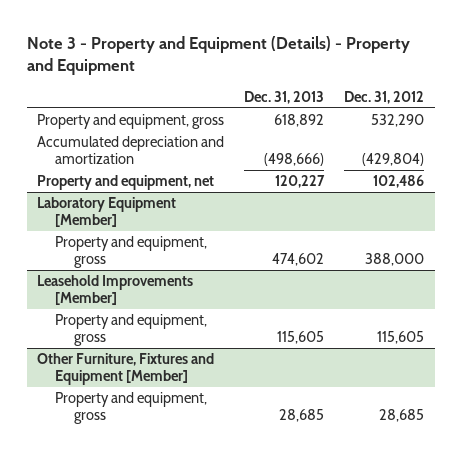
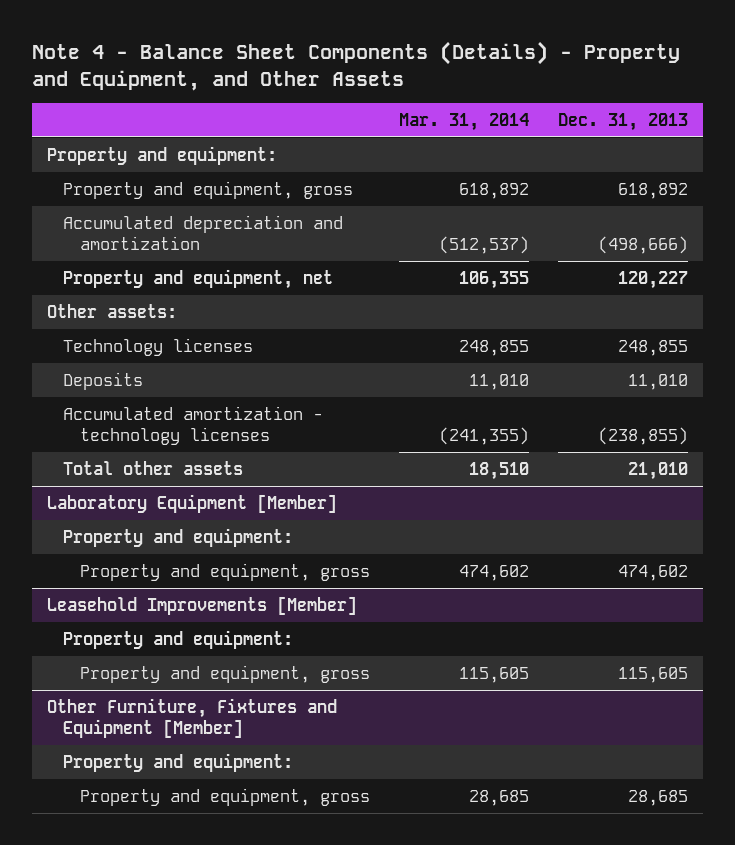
[26,35,410,76] Note 3 - Property and Equipment (Details) - Property and Equipment -> [32,40,681,91] Note 4 - Balance Sheet Components (Details) - Property and Equipment, and Other Assets
[344,90,425,104] Dec. 31, 2012 -> none
none -> [398,112,529,131] Mar. 31, 2014
none -> [46,145,277,165] Property and equipment:
none -> [46,303,177,318] Other assets:
none -> [63,337,254,356] Technology licenses
none -> [63,371,144,390] Deposits
none -> [63,405,324,446] Accumulated amortization - technology licenses
none -> [63,460,244,475] Total other assets
none -> [63,527,294,547] Property and equipment:
none -> [63,629,294,649] Property and equipment:
none -> [63,752,294,772] Property and equipment:

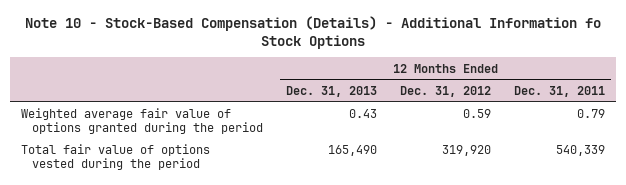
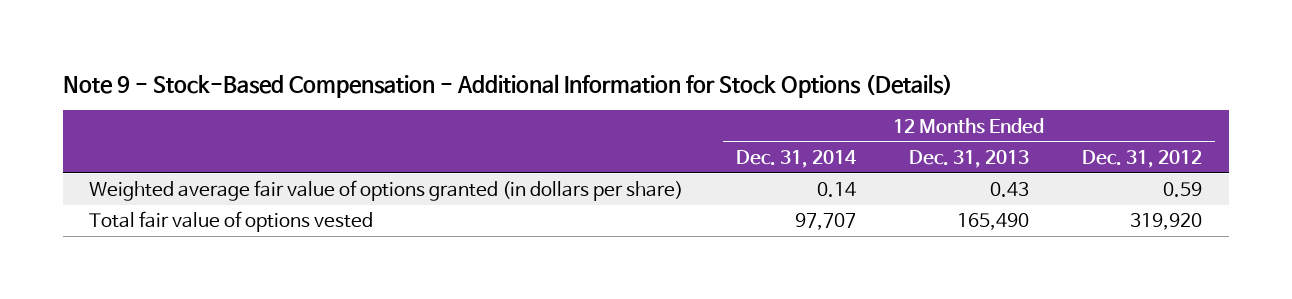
[25,15,602,49] Note 10 - Stock-Based Compensation (Details) - Additional Information fo Stock Options -> [62,73,953,98] Note 9 - Stock-Based Compensation - Additional Information for Stock Options (Details)
[513,85,605,97] Dec. 31, 2011 -> none
none -> [736,149,858,168] Dec. 31, 2014
[21,108,264,135] Weighted average fair value of options granted during the period -> [89,180,684,202] Weighted average fair value of options granted (in dollars per share)
[21,144,211,171] Total fair value of options vested during the period -> [89,211,374,233] Total fair value of options vested

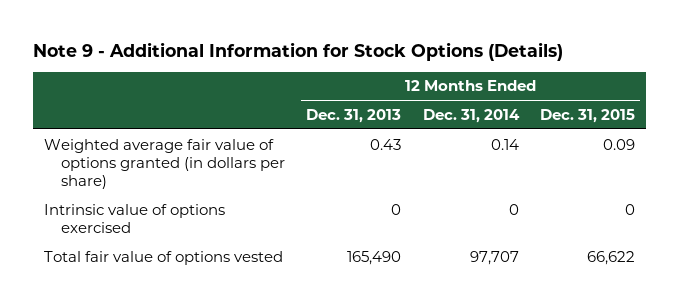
[62,73,953,98] Note 9 - Stock-Based Compensation - Additional Information for Stock Options (Details) -> [32,41,563,61] Note 9 - Additional Information for Stock Options (Details)
[1082,149,1203,168] Dec. 31, 2012 -> none
none -> [539,108,635,123] Dec. 31, 2015
none -> [43,203,225,233] Intrinsic value of options exercised

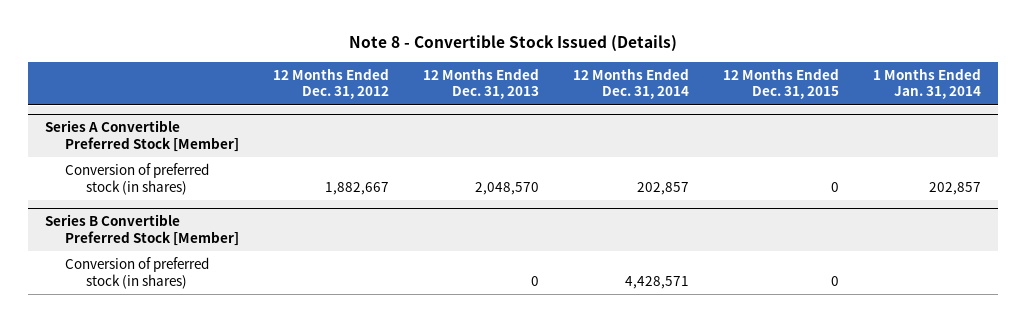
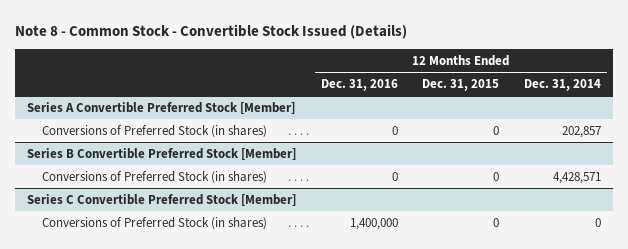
[348,35,677,53] Note 8 - Convertible Stock Issued (Details) -> [15,23,408,39] Note 8 - Common Stock - Convertible Stock Issued (Details)
[273,67,390,100] 12 Months Ended Dec. 31, 2012 -> none
[423,67,540,100] 12 Months Ended Dec. 31, 2013 -> none
[873,67,982,100] 1 Months Ended Jan. 31, 2014 -> none
none -> [320,79,398,92] Dec. 31, 2016
[65,163,210,195] Conversion of preferred stock (in shares) -> [41,124,267,137] Conversions of Preferred Stock (in shares)
[65,257,210,289] Conversion of preferred stock (in shares) -> [41,170,267,183] Conversions of Preferred Stock (in shares)
none -> [27,193,297,206] Series C Convertible Preferred Stock [Member]
none -> [41,216,267,229] Conversions of Preferred Stock (in shares)

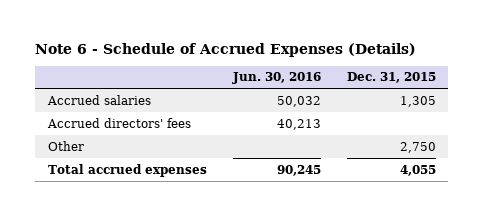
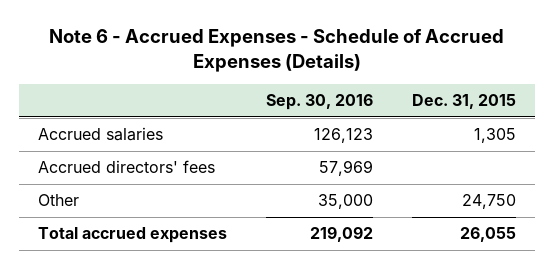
[35,42,417,57] Note 6 - Schedule of Accrued Expenses (Details) -> [49,29,505,73] Note 6 - Accrued Expenses - Schedule of Accrued Expenses (Details)
[231,72,321,85] Jun. 30, 2016 -> none
none -> [266,94,374,111] Sep. 30, 2016
[399,141,436,153] 2,750 -> [461,194,516,210] 24,750
[399,164,436,176] 4,055 -> [459,227,516,243] 26,055

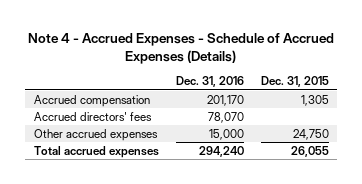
[49,29,505,73] Note 6 - Accrued Expenses - Schedule of Accrued Expenses (Details) -> [28,32,335,64] Note 4 - Accrued Expenses - Schedule of Accrued Expenses (Details)
[266,94,374,111] Sep. 30, 2016 -> none
none -> [175,76,244,88] Dec. 31, 2016
[38,127,164,142] Accrued salaries -> [33,94,150,107] Accrued compensation
[38,194,80,207] Other -> [33,128,158,141] Other accrued expenses

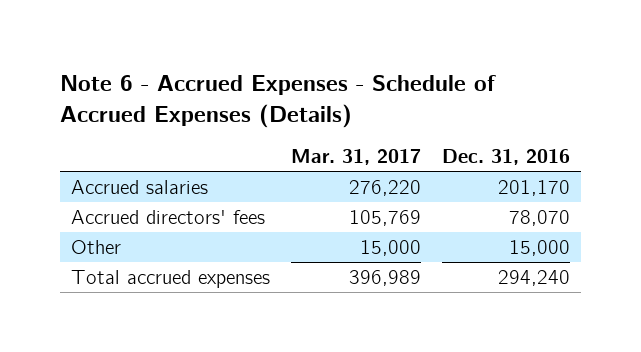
[28,32,335,64] Note 4 - Accrued Expenses - Schedule of Accrued Expenses (Details) -> [60,75,497,128] Note 6 - Accrued Expenses - Schedule of Accrued Expenses (Details)
[260,76,329,88] Dec. 31, 2015 -> none
none -> [290,149,421,166] Mar. 31, 2017
[33,94,150,107] Accrued compensation -> [70,179,208,194] Accrued salaries
[33,128,158,141] Other accrued expenses -> [70,239,121,254] Other

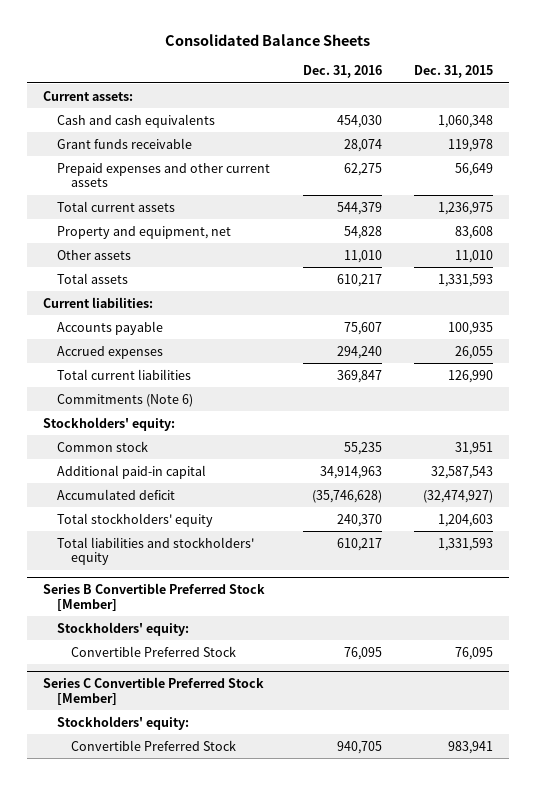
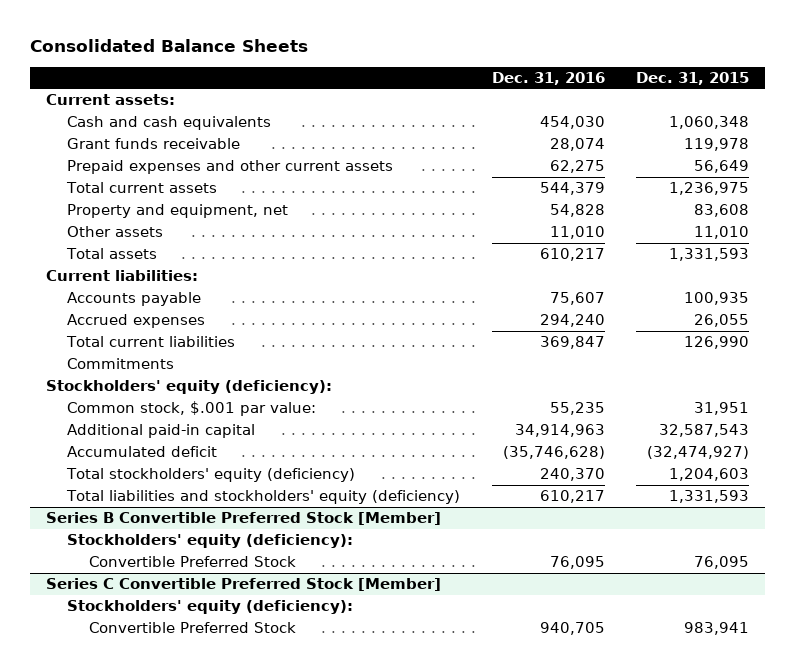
[56,393,193,407] Commitments (Note 6) -> [67,358,175,370] Commitments
[42,416,175,431] Stockholders' equity: -> [45,380,332,395] Stockholders' equity (deficiency):
[56,440,148,452] Common stock -> [67,401,317,417] Common stock, $.001 par value:
[56,512,213,527] Total stockholders' equity -> [66,468,356,483] Total stockholders' equity (deficiency)
[56,536,254,566] Total liabilities and stockholders' equity -> [66,490,461,505] Total liabilities and stockholders' equity (deficiency)
[56,621,189,636] Stockholders' equity: -> [67,534,354,549] Stockholders' equity (deficiency):
[56,715,189,730] Stockholders' equity: -> [67,600,354,615] Stockholders' equity (deficiency):

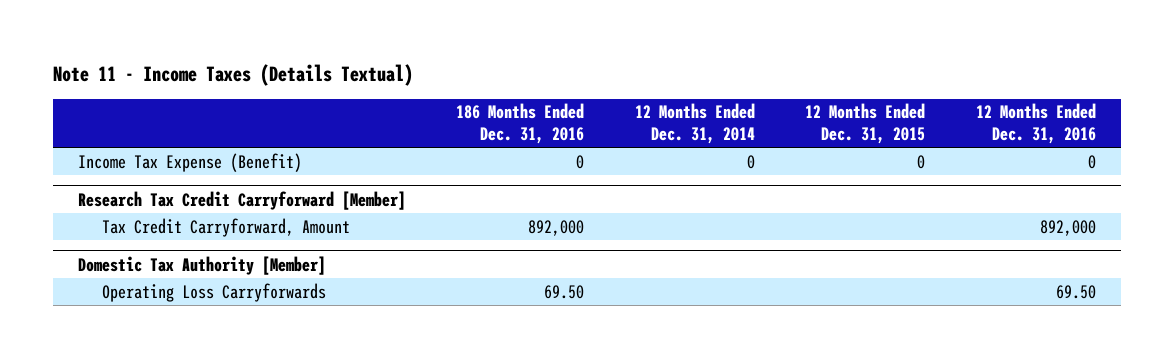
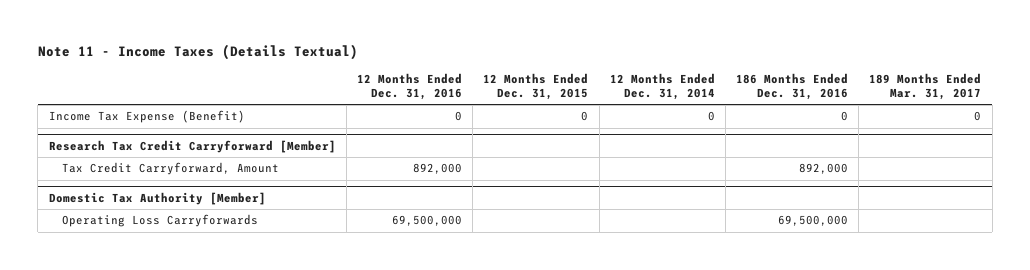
none -> [869,73,982,100] 189 Months Ended Mar. 31, 2017
[544,284,585,299] 69.50 -> [778,215,849,227] 69,500,000
[1055,284,1096,299] 69.50 -> [391,215,462,227] 69,500,000

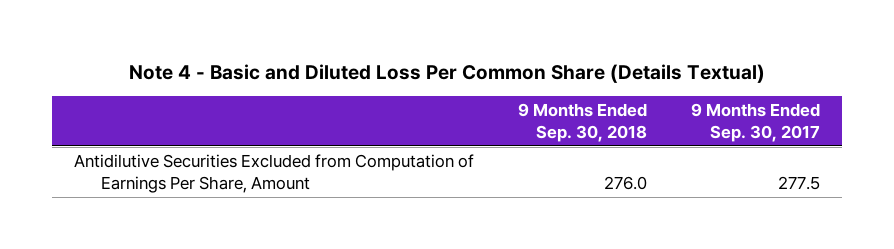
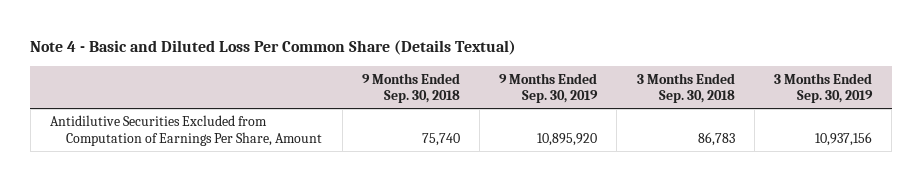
[690,103,820,142] 9 Months Ended Sep. 30, 2017 -> none
none -> [499,72,599,104] 9 Months Ended Sep. 30, 2019
none -> [636,72,735,104] 3 Months Ended Sep. 30, 2018
none -> [774,72,874,104] 3 Months Ended Sep. 30, 2019
[603,175,647,190] 276.0 -> [421,133,460,147] 75,740

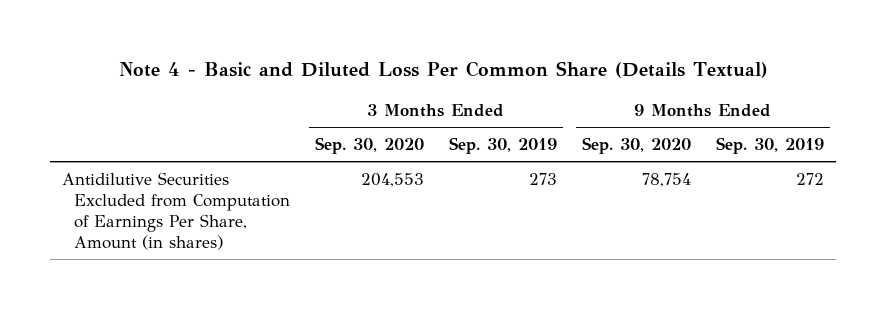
[361,72,460,104] 9 Months Ended Sep. 30, 2018 -> none
[636,72,735,104] 3 Months Ended Sep. 30, 2018 -> none
none -> [315,137,425,155] Sep. 30, 2020
none -> [581,137,691,155] Sep. 30, 2020
[49,115,323,147] Antidilutive Securities Excluded from Computation of Earnings Per Share, Amount -> [62,171,291,250] Antidilutive Securities Excluded from Computation of Earnings Per Share, Amount (in shares)
[537,133,598,147] 10,895,920 -> [795,172,824,185] 272
[815,132,873,147] 10,937,156 -> [528,172,557,185] 273

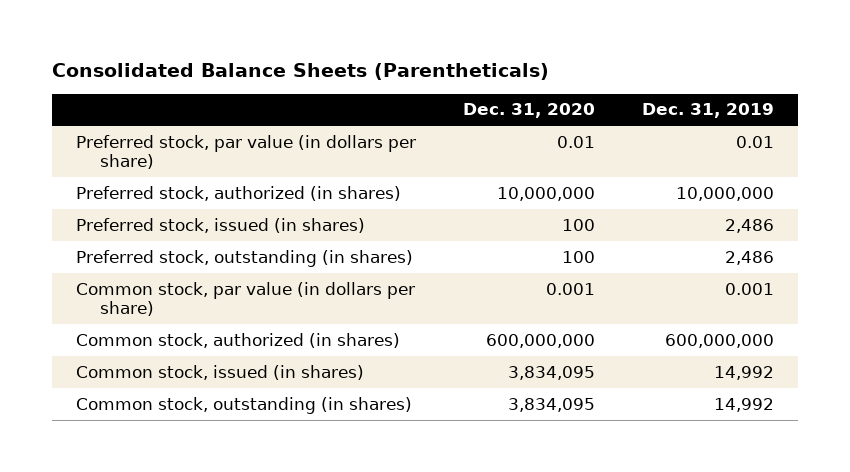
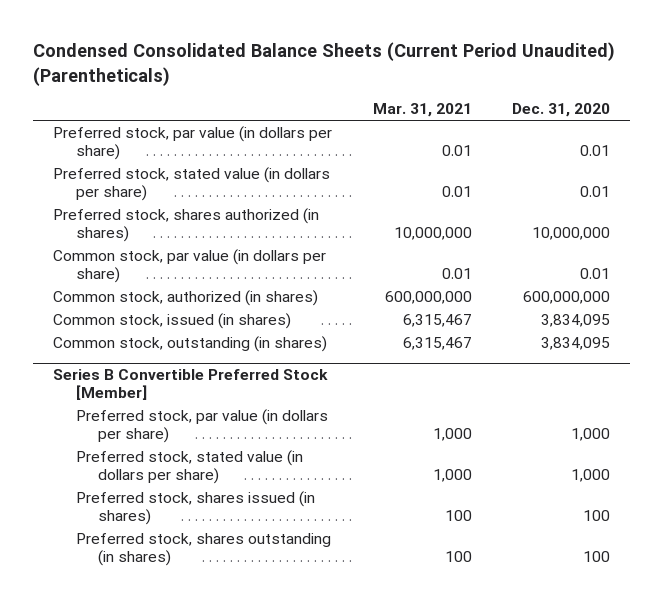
[51,63,549,81] Consolidated Balance Sheets (Parentheticals) -> [33,42,616,86] Condensed Consolidated Balance Sheets (Current Period Unaudited) (Parentheticals)
[642,103,775,119] Dec. 31, 2019 -> none
none -> [372,103,472,118] Mar. 31, 2021
[75,217,365,233] Preferred stock, issued (in shares) -> none
[75,249,413,267] Preferred stock, outstanding (in shares) -> none
none -> [53,166,331,202] Preferred stock, stated value (in dollars per share)
[75,185,401,201] Preferred stock, authorized (in shares) -> [53,207,320,243] Preferred stock, shares authorized (in shares)
[546,282,596,295] 0.001 -> [579,268,610,280] 0.01
none -> [53,369,329,401] Series B Convertible Preferred Stock [Member]
none -> [75,408,328,444] Preferred stock, par value (in dollars per share)
none -> [75,449,303,485] Preferred stock, stated value (in dollars per share)
none -> [75,490,315,526] Preferred stock, shares issued (in shares)
none -> [75,532,331,567] Preferred stock, shares outstanding (in shares)

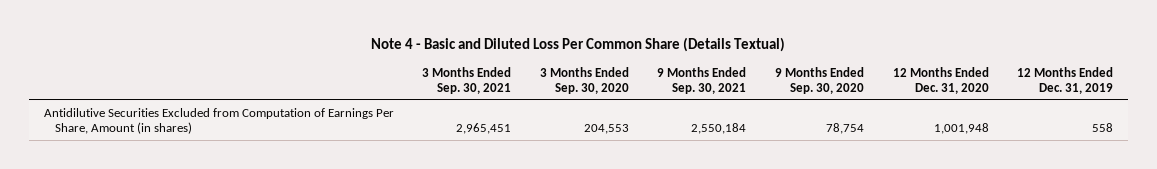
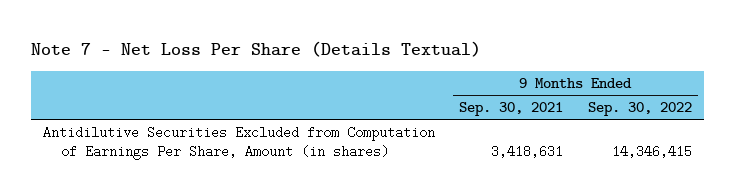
[371,36,786,52] Note 4 - Basic and Diluted Loss Per Common Share (Details Textual) -> [30,41,481,58] Note 7 - Net Loss Per Share (Details Textual)
[422,66,512,95] 3 Months Ended Sep. 30, 2021 -> none
[539,66,629,95] 3 Months Ended Sep. 30, 2020 -> none
[774,66,864,95] 9 Months Ended Sep. 30, 2020 -> none
[892,66,989,95] 12 Months Ended Dec. 31, 2020 -> none
[1017,66,1114,95] 12 Months Ended Dec. 31, 2019 -> none
none -> [587,102,692,117] Sep. 30, 2022
[691,123,747,135] 2,550,184 -> [491,144,564,158] 3,418,631

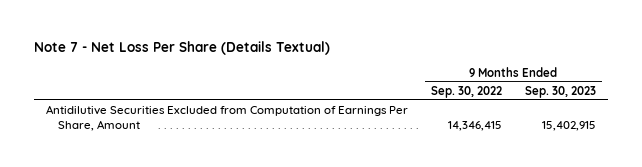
[459,102,564,117] Sep. 30, 2021 -> none
none -> [525,85,597,98] Sep. 30, 2023
[42,125,435,160] Antidilutive Securities Excluded from Computation of Earnings Per Share, Amount (in shares) -> [45,105,408,131] Antidilutive Securities Excluded from Computation of Earnings Per Share, Amount

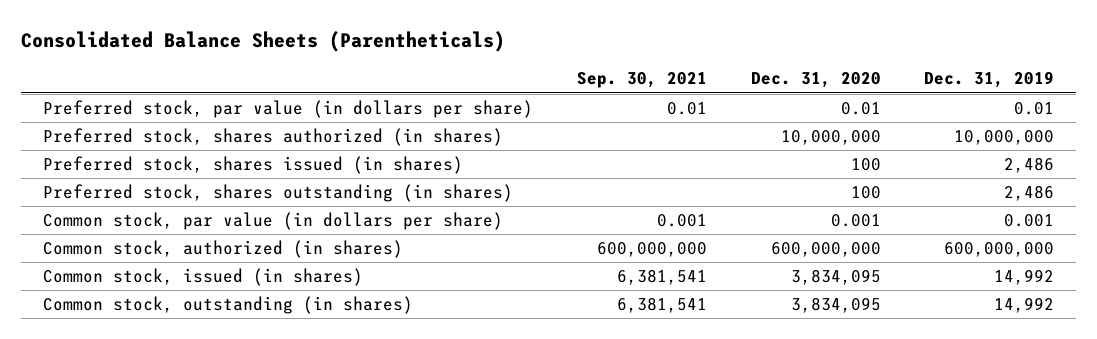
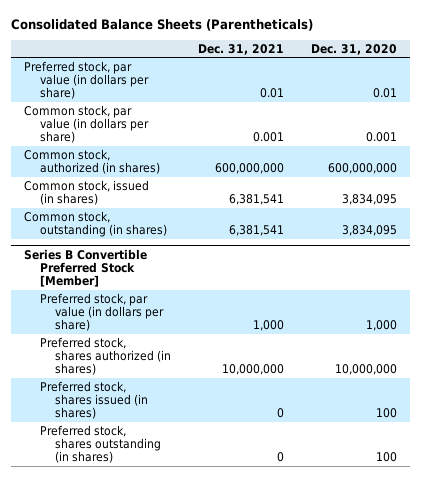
[576,72,707,89] Sep. 30, 2021 -> none
[924,71,1055,89] Dec. 31, 2019 -> none
none -> [197,43,284,55] Dec. 31, 2021
[43,128,504,147] Preferred stock, shares authorized (in shares) -> none
[43,156,464,175] Preferred stock, shares issued (in shares) -> none
[43,184,514,203] Preferred stock, shares outstanding (in shares) -> none
none -> [24,248,148,287] Series B Convertible Preferred Stock [Member]
none -> [39,292,165,332] Preferred stock, par value (in dollars per share)
none -> [39,336,172,376] Preferred stock, shares authorized (in shares)
none -> [39,380,149,420] Preferred stock, shares issued (in shares)
none -> [39,424,162,464] Preferred stock, shares outstanding (in shares)

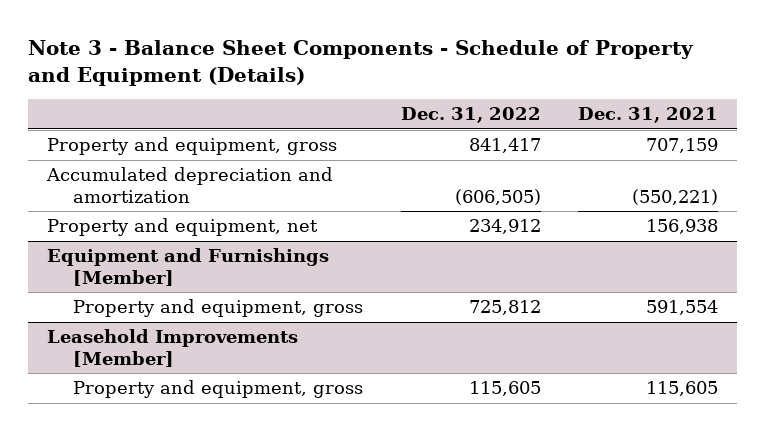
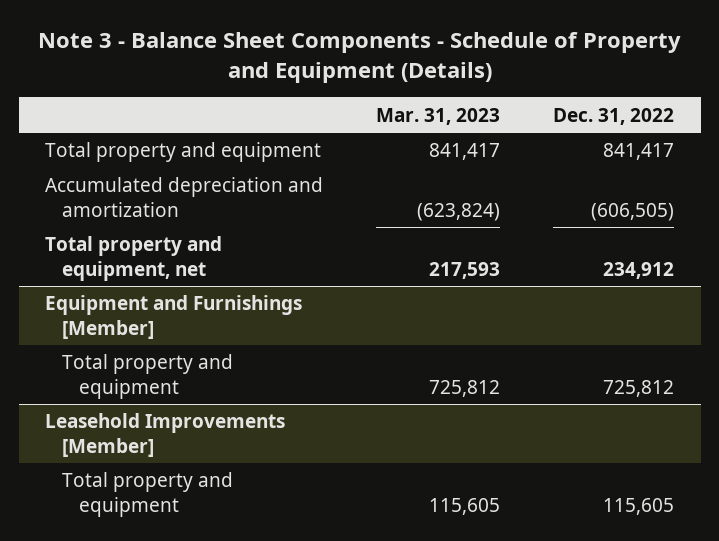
[578,107,719,124] Dec. 31, 2021 -> none
none -> [376,107,501,125] Mar. 31, 2023
[46,137,337,156] Property and equipment, gross -> [45,142,322,163] Total property and equipment
[46,218,318,237] Property and equipment, net -> [45,236,223,281] Total property and equipment, net
[73,299,364,318] Property and equipment, gross -> [61,354,233,399] Total property and equipment
[73,380,364,399] Property and equipment, gross -> [61,472,233,517] Total property and equipment

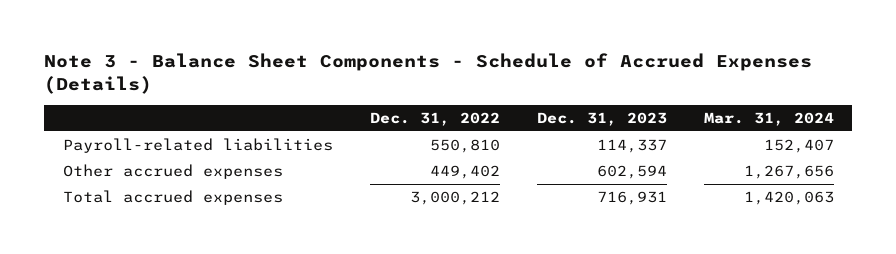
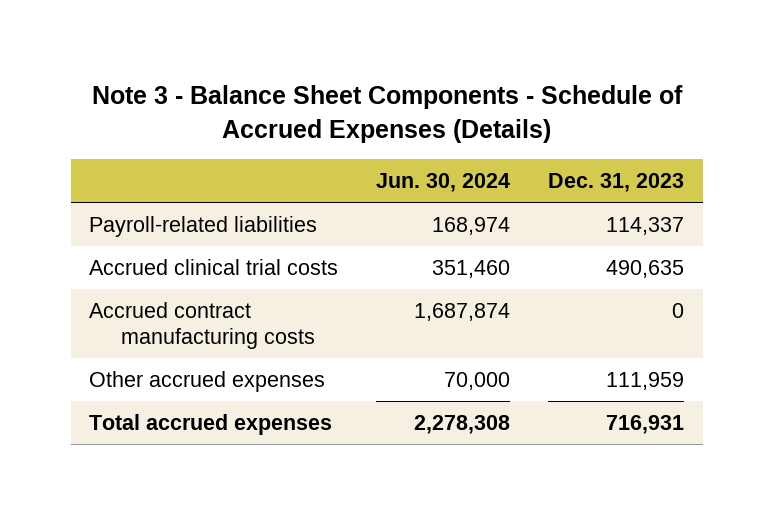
[369,111,500,126] Dec. 31, 2022 -> none
[703,111,834,126] Mar. 31, 2024 -> none
none -> [376,173,511,193] Jun. 30, 2024
none -> [89,258,339,275] Accrued clinical trial costs
none -> [89,301,316,349] Accrued contract manufacturing costs
[596,165,667,180] 602,594 -> [605,371,684,390] 111,959

